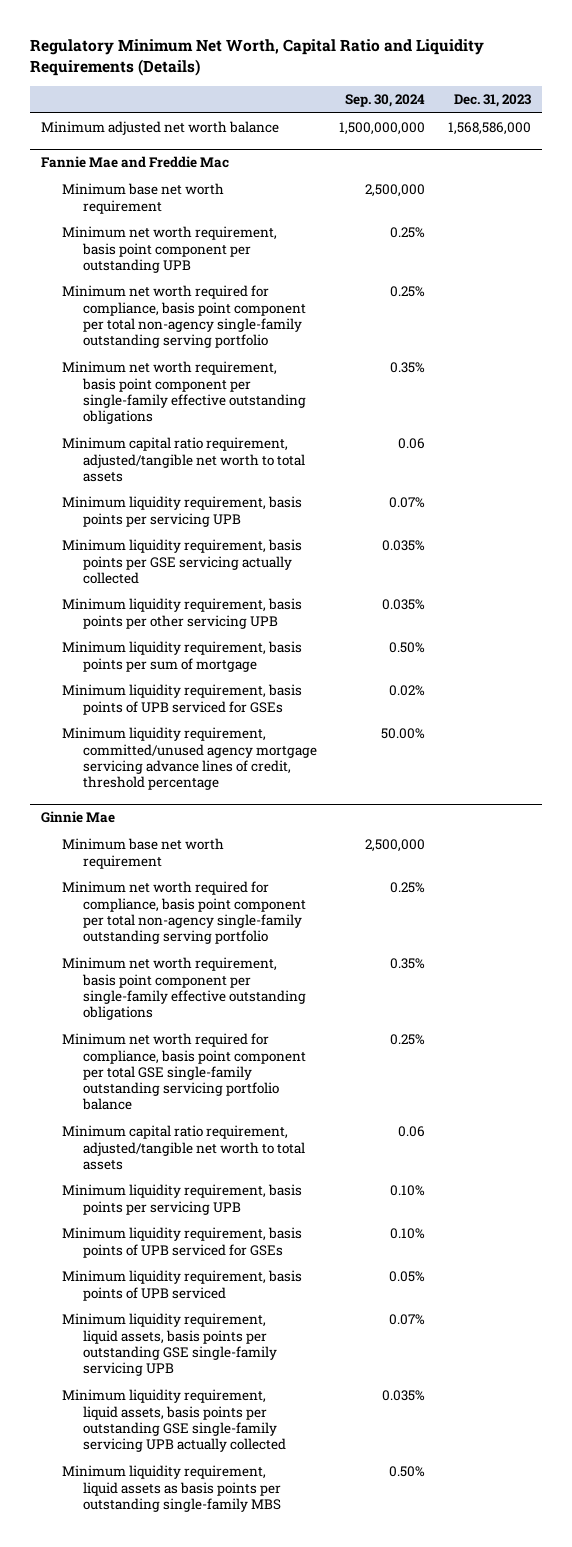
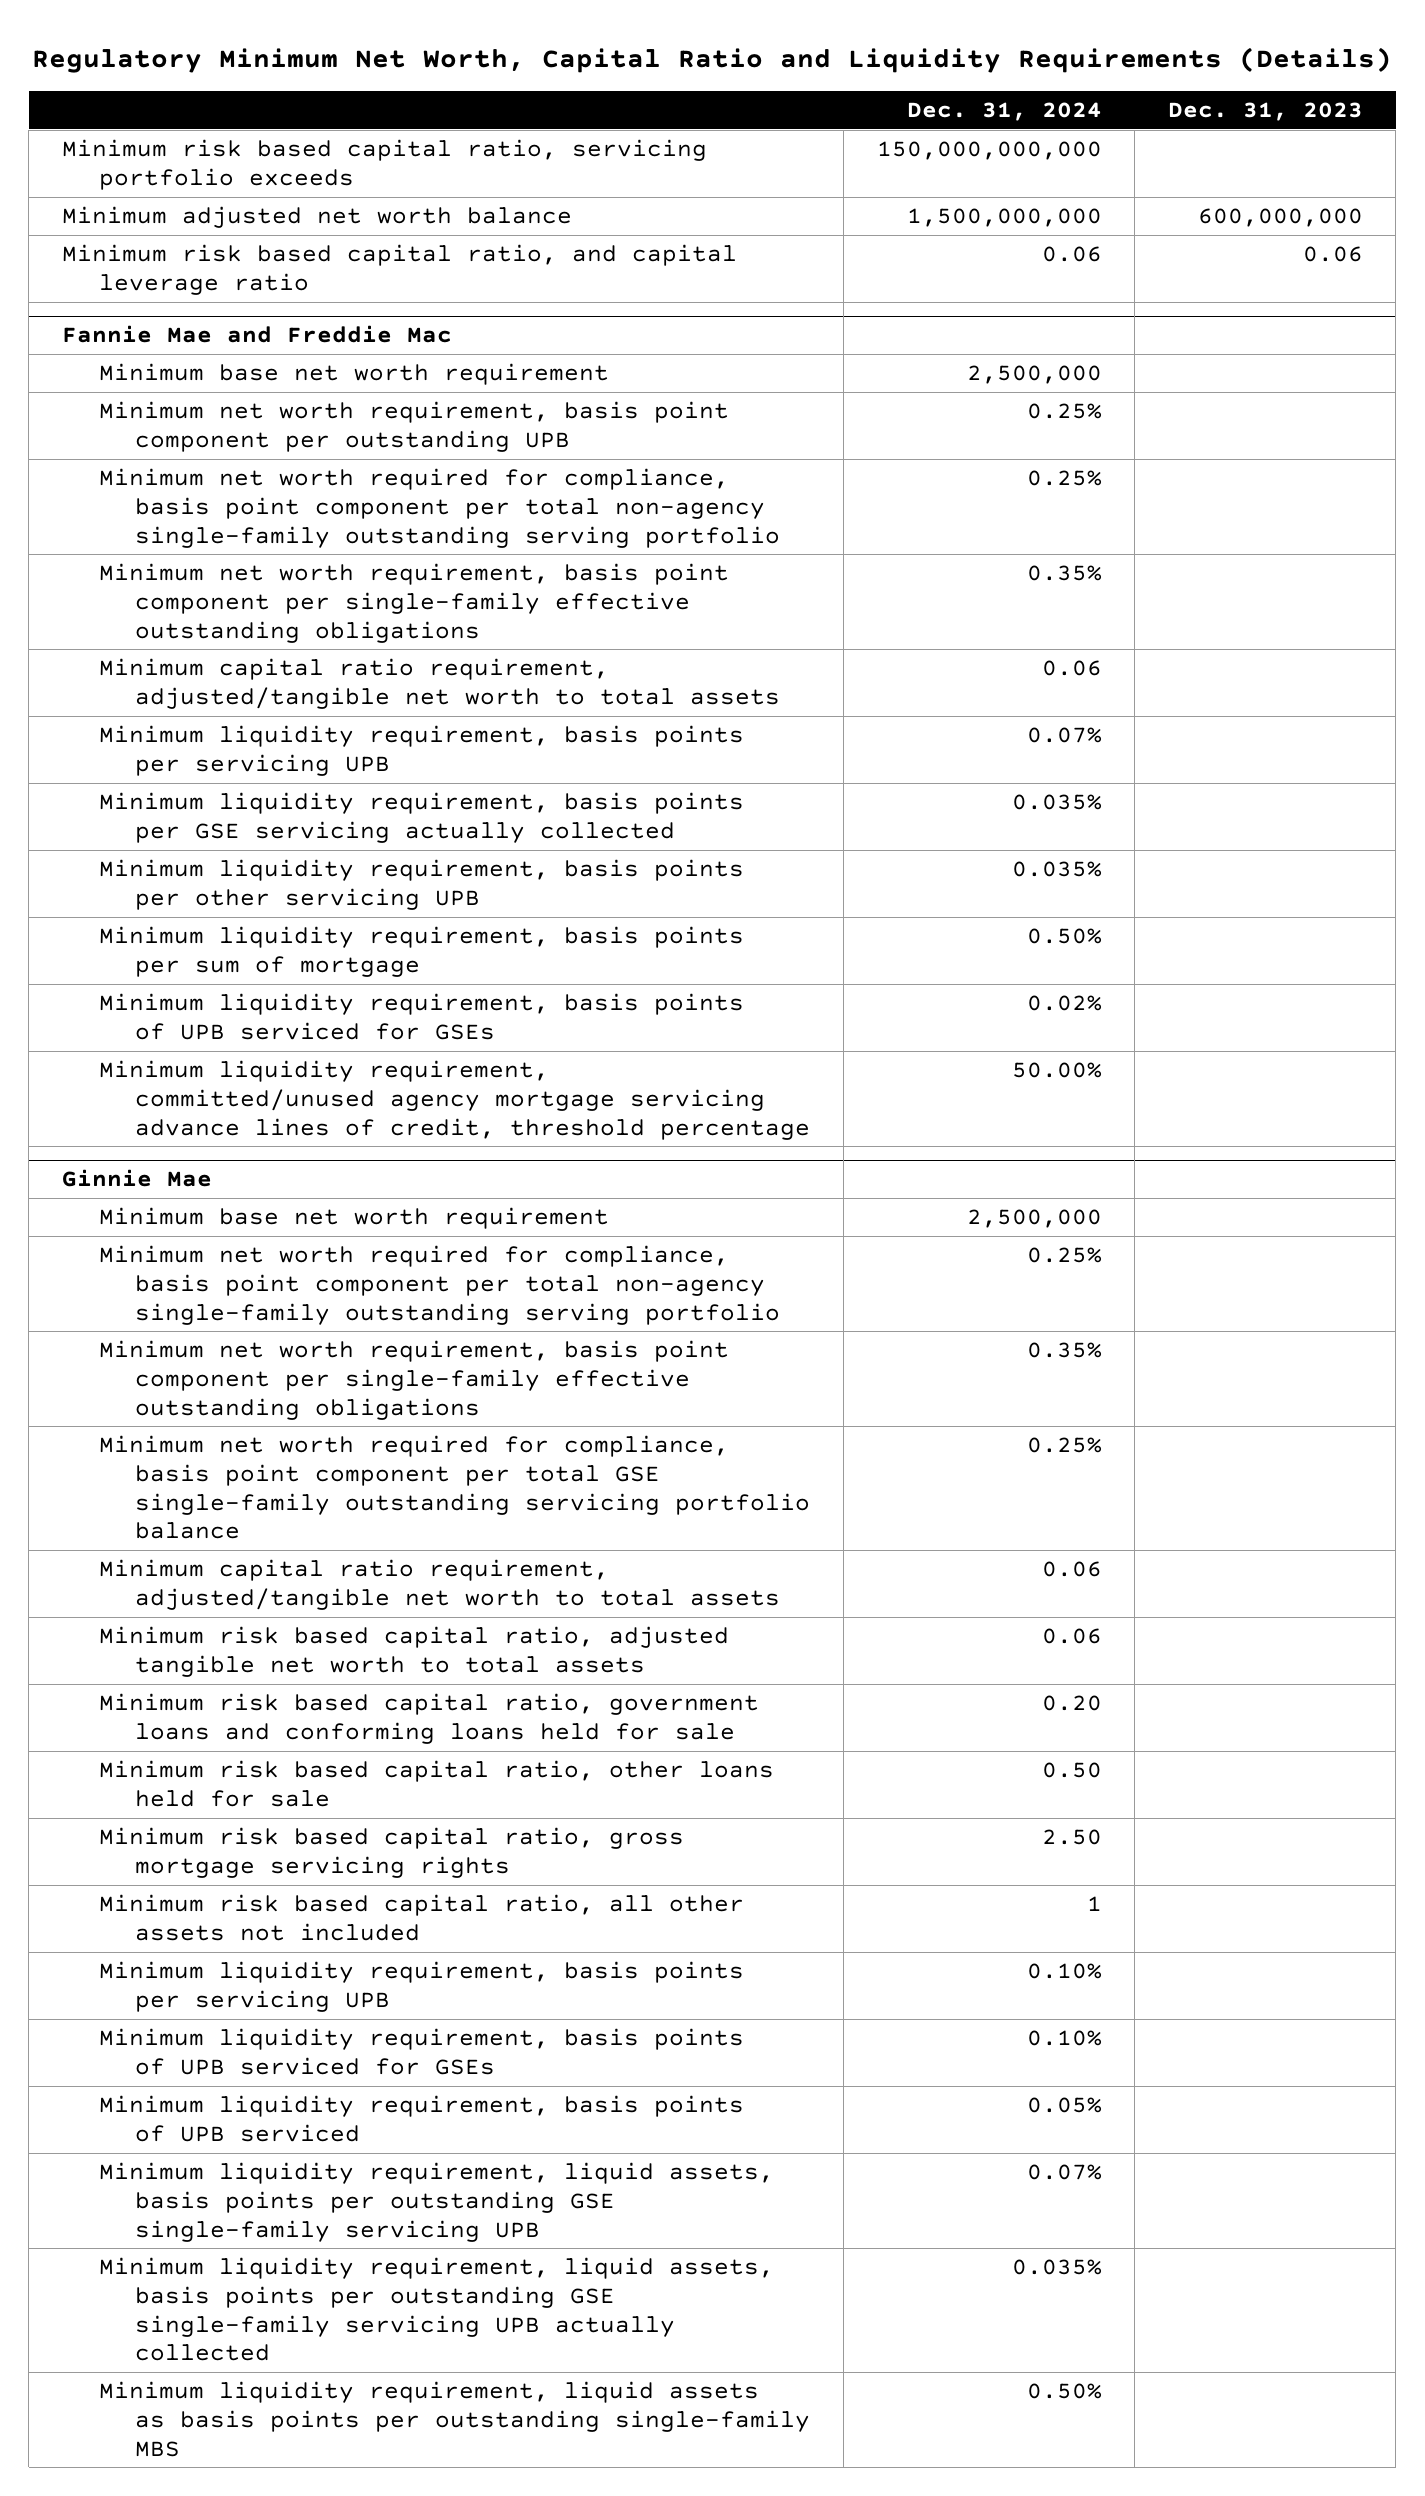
[345,94,426,108] Sep. 30, 2024 -> none
none -> [906,102,1102,122] Dec. 31, 2024
none -> [62,139,708,190] Minimum risk based capital ratio, servicing portfolio exceeds
[447,122,531,136] 1,568,586,000 -> [1197,208,1363,228] 600,000,000
none -> [62,244,738,295] Minimum risk based capital ratio, and capital leverage ratio
none -> [98,1626,729,1677] Minimum risk based capital ratio, adjusted tangible net worth to total assets
none -> [98,1693,759,1744] Minimum risk based capital ratio, government loans and conforming loans held for sale
none -> [98,1760,774,1807] Minimum risk based capital ratio, other loans held for sale
none -> [98,1827,684,1878] Minimum risk based capital ratio, gross mortgage servicing rights
none -> [98,1894,744,1941] Minimum risk based capital ratio, all other assets not included

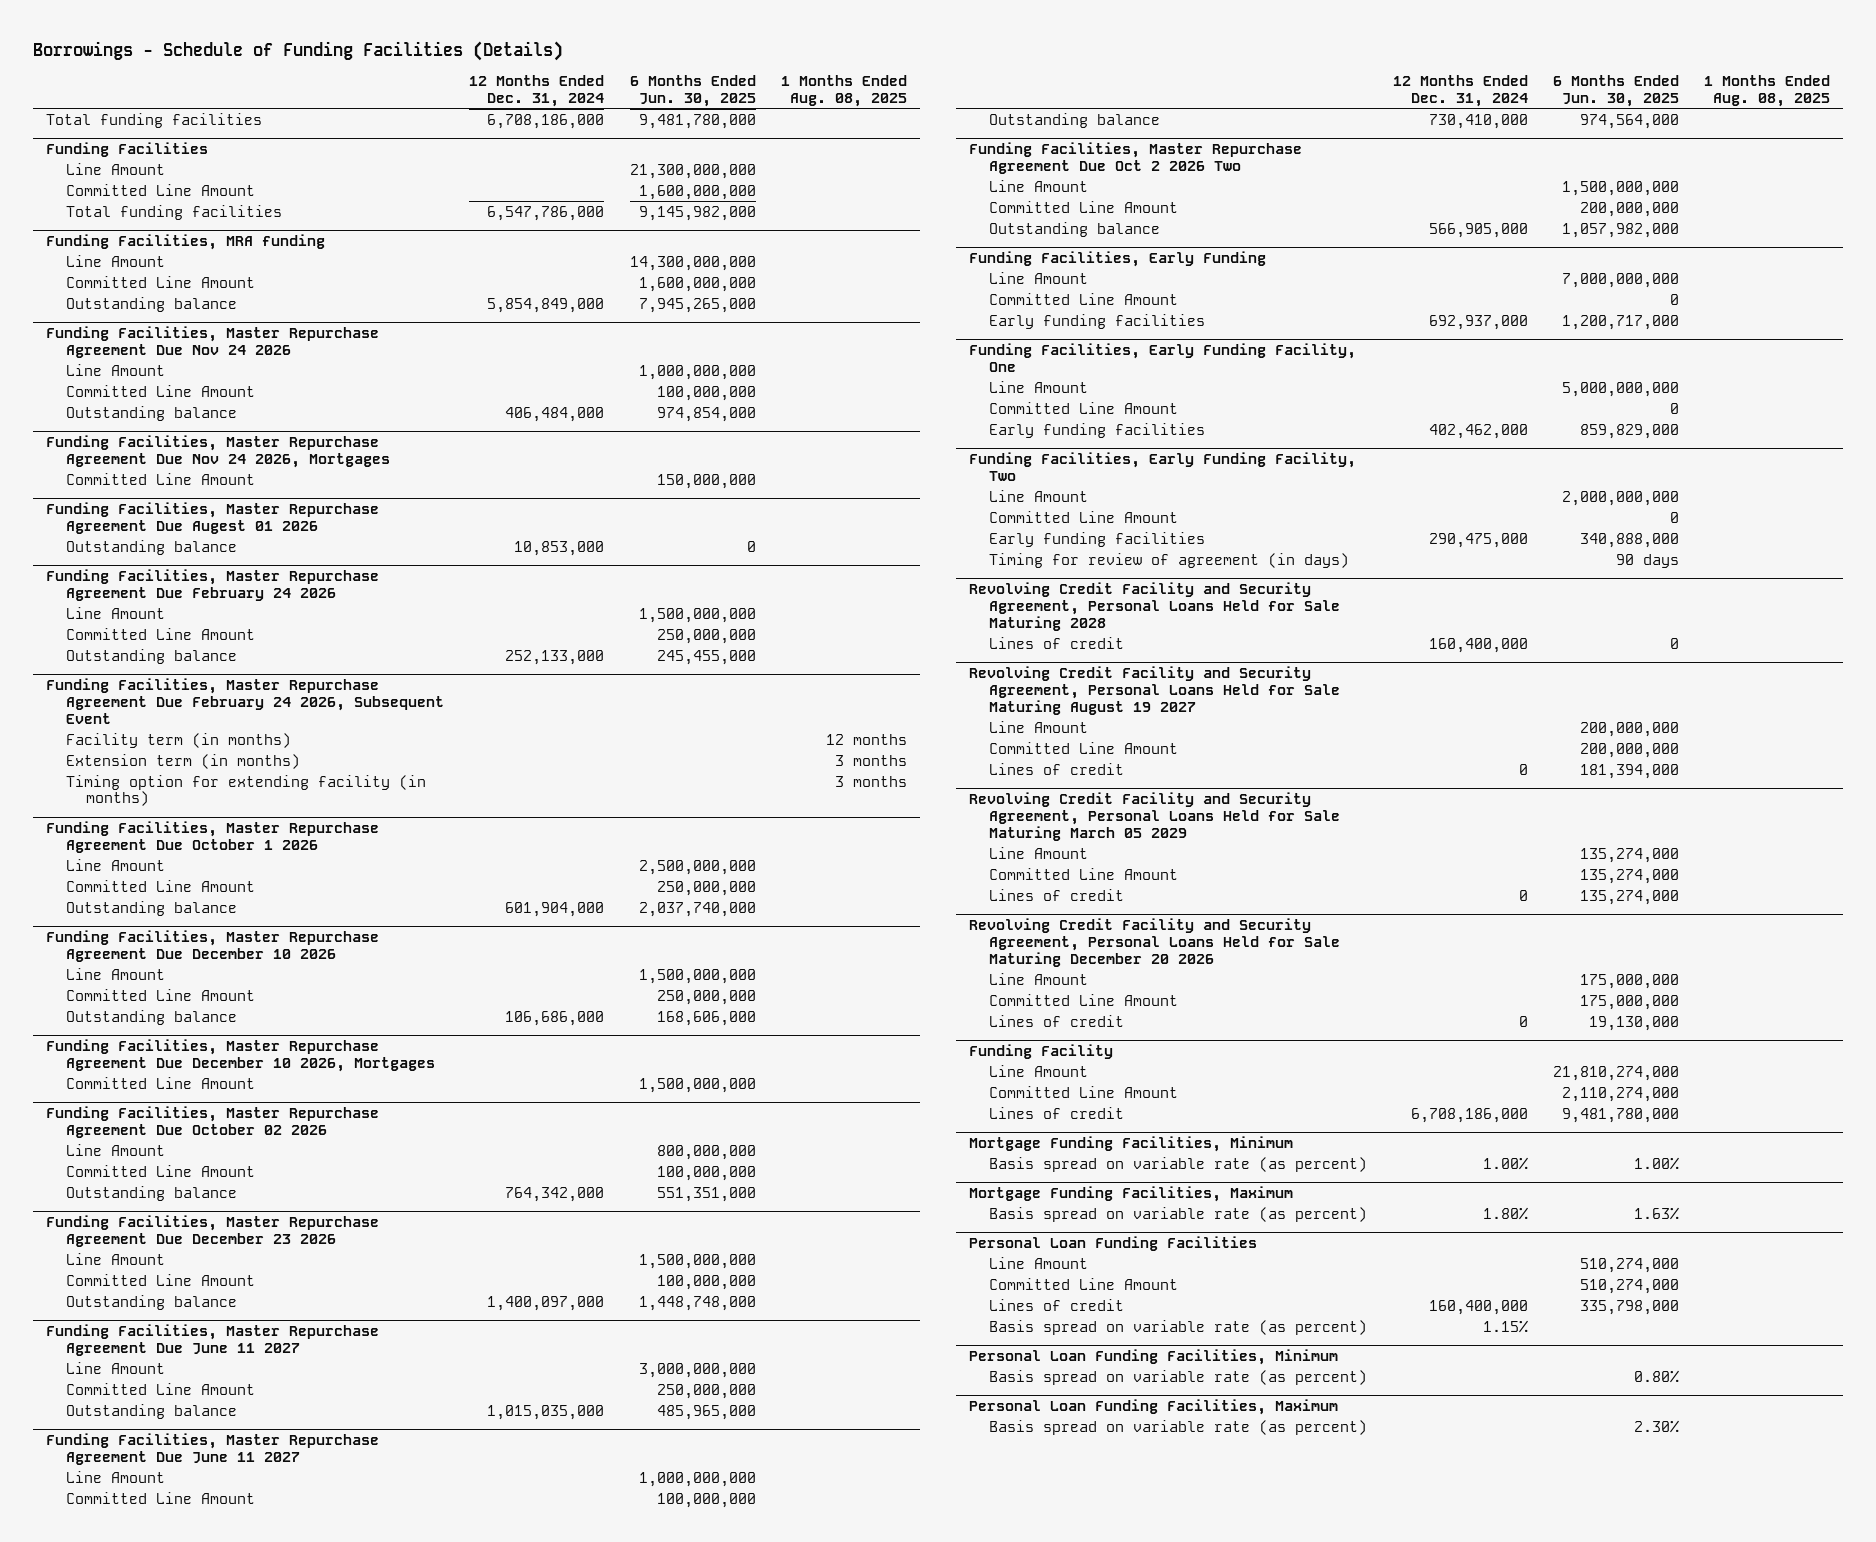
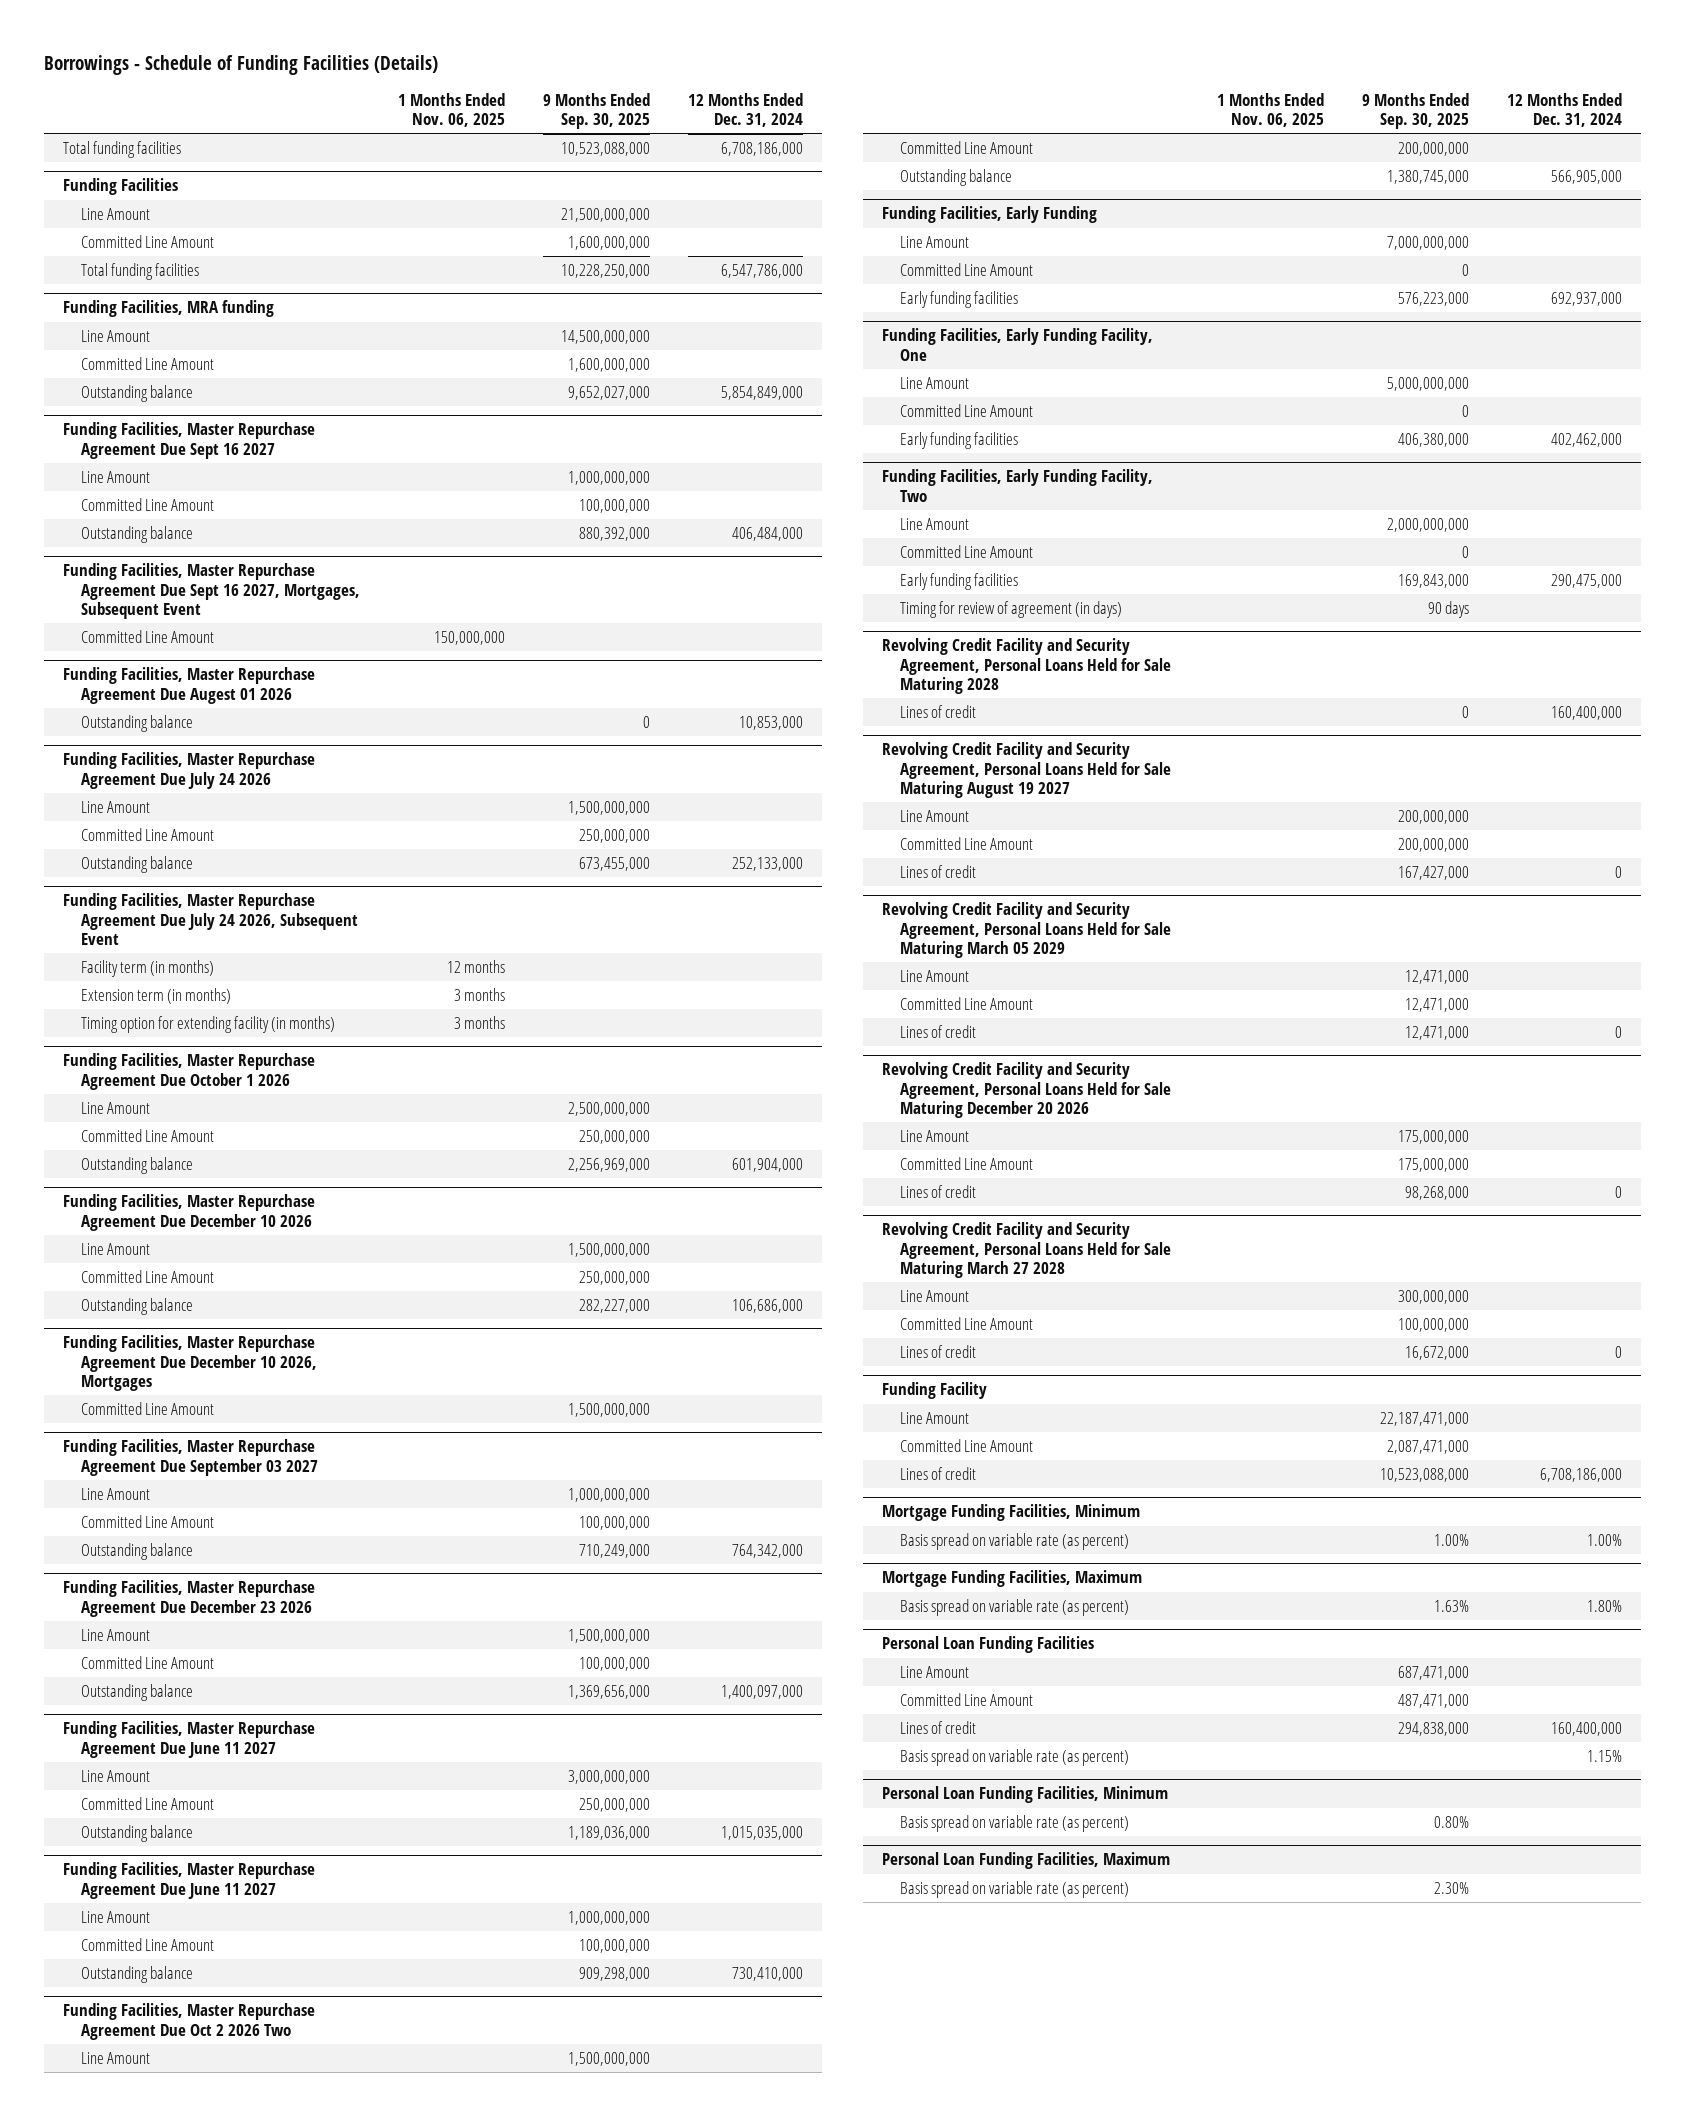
[629,74,756,107] 6 Months Ended Jun. 30, 2025 -> none
[781,74,908,107] 1 Months Ended Aug. 08, 2025 -> none
none -> [398,92,506,128] 1 Months Ended Nov. 06, 2025
none -> [543,92,651,130] 9 Months Ended Sep. 30, 2025
[45,326,379,358] Funding Facilities, Master Repurchase Agreement Due Nov 24 2026 -> [62,422,315,459] Funding Facilities, Master Repurchase Agreement Due Sept 16 2027
[45,435,391,468] Funding Facilities, Master Repurchase Agreement Due Nov 24 2026, Mortgages -> none
[66,472,256,485] Committed Line Amount -> none
none -> [62,563,361,620] Funding Facilities, Master Repurchase Agreement Due Sept 16 2027, Mortgages, Subsequent Event
none -> [81,629,215,643] Committed Line Amount
[45,569,379,601] Funding Facilities, Master Repurchase Agreement Due February 24 2026 -> [62,752,315,789] Funding Facilities, Master Repurchase Agreement Due July 24 2026
[45,678,445,724] Funding Facilities, Master Repurchase Agreement Due February 24 2026, Subsequent Event -> [62,893,359,946] Funding Facilities, Master Repurchase Agreement Due July 24 2026, Subsequent Event
[45,1106,379,1138] Funding Facilities, Master Repurchase Agreement Due October 02 2026 -> [62,1439,319,1476] Funding Facilities, Master Repurchase Agreement Due September 03 2027
none -> [881,1222,1172,1279] Revolving Credit Facility and Security Agreement, Personal Loans Held for Sale Maturing March 27 2028
none -> [900,1289,970,1302] Line Amount
none -> [900,1316,1034,1330] Committed Line Amount
none -> [900,1344,977,1358] Lines of credit

